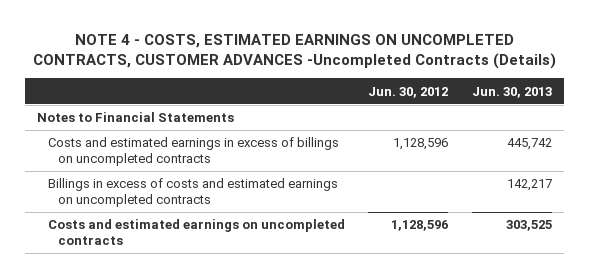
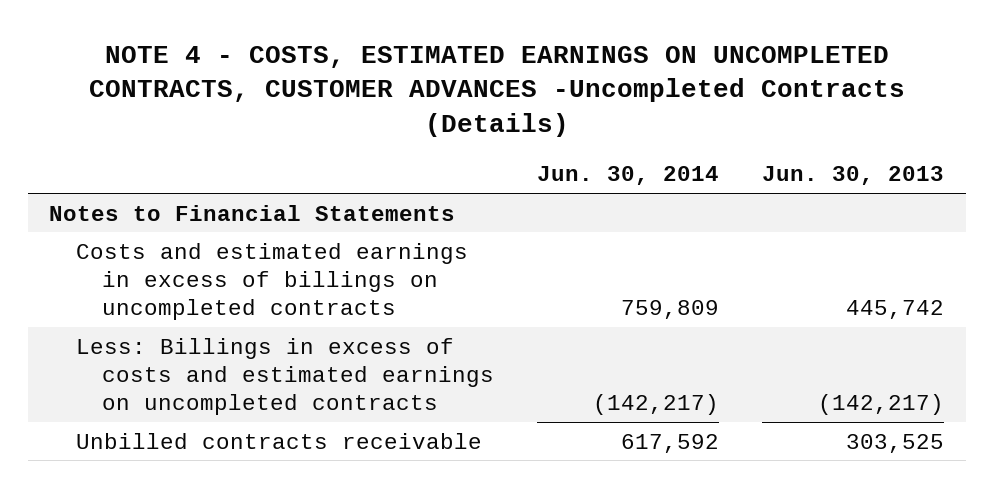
[368,86,449,98] Jun. 30, 2012 -> none
none -> [537,166,720,186] Jun. 30, 2014
[47,178,338,208] Billings in excess of costs and estimated earnings on uncompleted contracts -> [75,337,495,416] Less: Billings in excess of costs and estimated earnings on uncompleted contracts
[507,179,553,192] 142,217 -> [818,394,945,416] (142,217)
[47,219,345,246] Costs and estimated earnings on uncompleted contracts -> [75,432,482,449] Unbilled contracts receivable

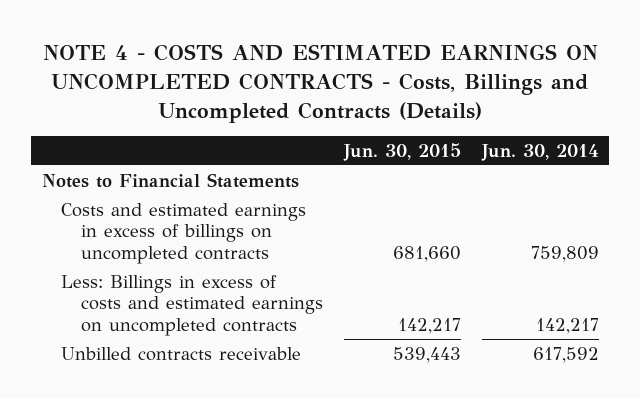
[88,45,905,138] NOTE 4 - COSTS, ESTIMATED EARNINGS ON UNCOMPLETED CONTRACTS, CUSTOMER ADVANCES -Uncompleted Contracts (Details) -> [43,43,599,123] NOTE 4 - COSTS AND ESTIMATED EARNINGS ON UNCOMPLETED CONTRACTS - Costs, Billings and Uncompleted Contracts (Details)
[762,166,945,186] Jun. 30, 2013 -> none
none -> [342,143,461,162] Jun. 30, 2015
[593,394,720,416] (142,217) -> [535,317,599,334] 142,217

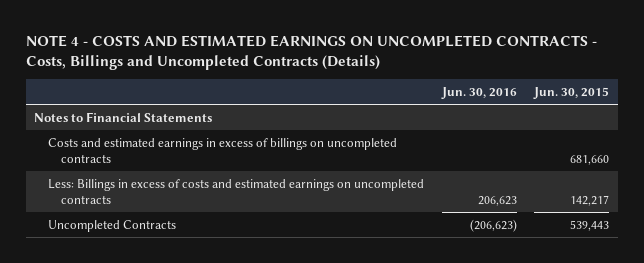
[480,144,599,162] Jun. 30, 2014 -> none
none -> [440,86,517,99] Jun. 30, 2016
[61,346,302,361] Unbilled contracts receivable -> [47,219,176,232] Uncompleted Contracts

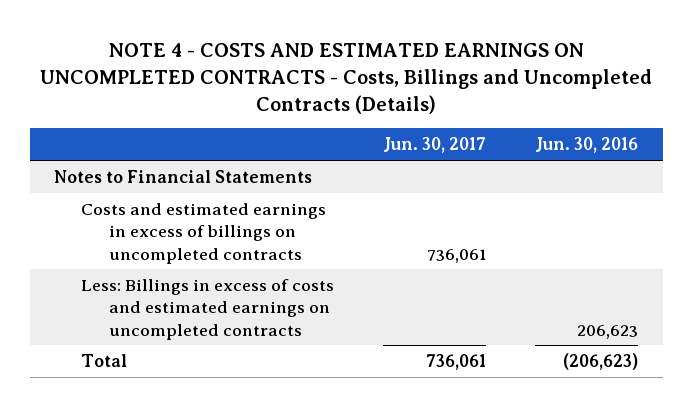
[533,86,610,99] Jun. 30, 2015 -> none
none -> [383,137,487,154] Jun. 30, 2017
[47,219,176,232] Uncompleted Contracts -> [81,353,128,367] Total

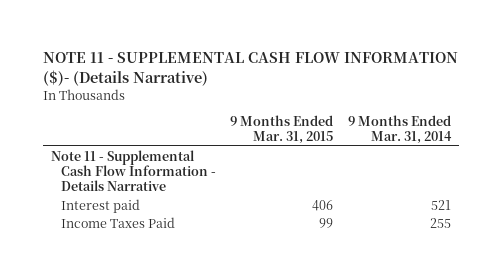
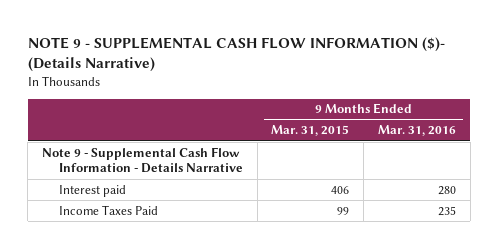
[43,51,459,86] NOTE 11 - SUPPLEMENTAL CASH FLOW INFORMATION ($)- (Details Narrative) -> [27,36,445,73] NOTE 9 - SUPPLEMENTAL CASH FLOW INFORMATION ($)- (Details Narrative)
[348,115,453,145] 9 Months Ended Mar. 31, 2014 -> none
none -> [377,125,456,137] Mar. 31, 2016
[50,149,216,192] Note 11 - Supplemental Cash Flow Information - Details Narrative -> [42,146,243,174] Note 9 - Supplemental Cash Flow Information - Details Narrative

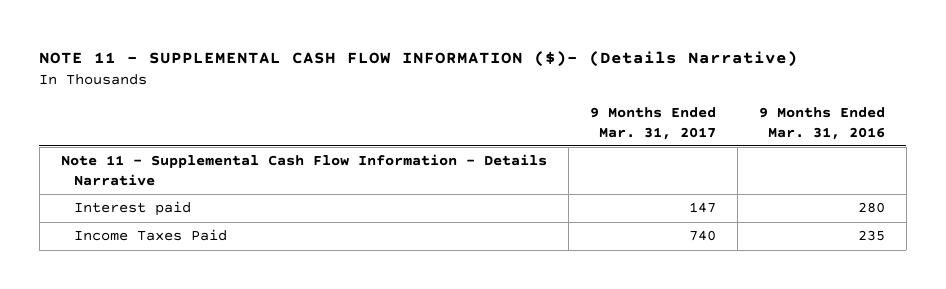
[27,36,445,73] NOTE 9 - SUPPLEMENTAL CASH FLOW INFORMATION ($)- (Details Narrative) -> [39,50,799,67] NOTE 11 - SUPPLEMENTAL CASH FLOW INFORMATION ($)- (Details Narrative)
[271,125,350,137] Mar. 31, 2015 -> none
none -> [589,107,716,140] 9 Months Ended Mar. 31, 2017
[42,146,243,174] Note 9 - Supplemental Cash Flow Information - Details Narrative -> [60,154,547,186] Note 11 - Supplemental Cash Flow Information - Details Narrative

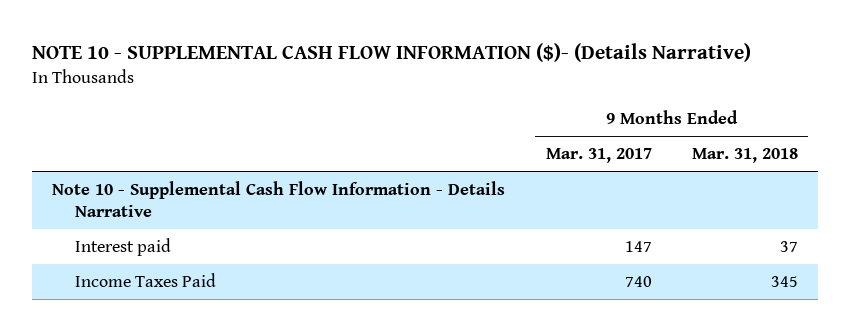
[39,50,799,67] NOTE 11 - SUPPLEMENTAL CASH FLOW INFORMATION ($)- (Details Narrative) -> [31,43,751,63] NOTE 10 - SUPPLEMENTAL CASH FLOW INFORMATION ($)- (Details Narrative)
[758,107,885,140] 9 Months Ended Mar. 31, 2016 -> none
none -> [691,147,798,163] Mar. 31, 2018
[60,154,547,186] Note 11 - Supplemental Cash Flow Information - Details Narrative -> [52,180,506,217] Note 10 - Supplemental Cash Flow Information - Details Narrative

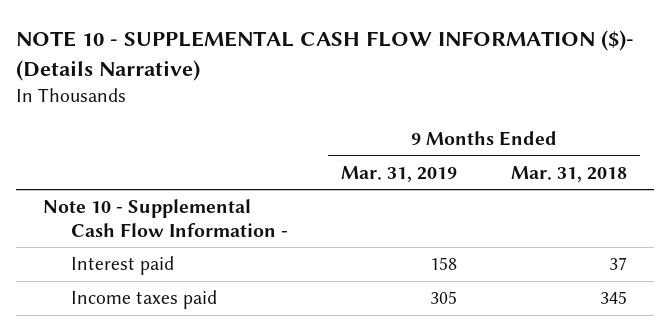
[545,147,652,163] Mar. 31, 2017 -> none
none -> [341,165,458,182] Mar. 31, 2019
[52,180,506,217] Note 10 - Supplemental Cash Flow Information - Details Narrative -> [43,199,288,237] Note 10 - Supplemental Cash Flow Information -
[74,272,216,287] Income Taxes Paid -> [70,290,217,310] Income taxes paid

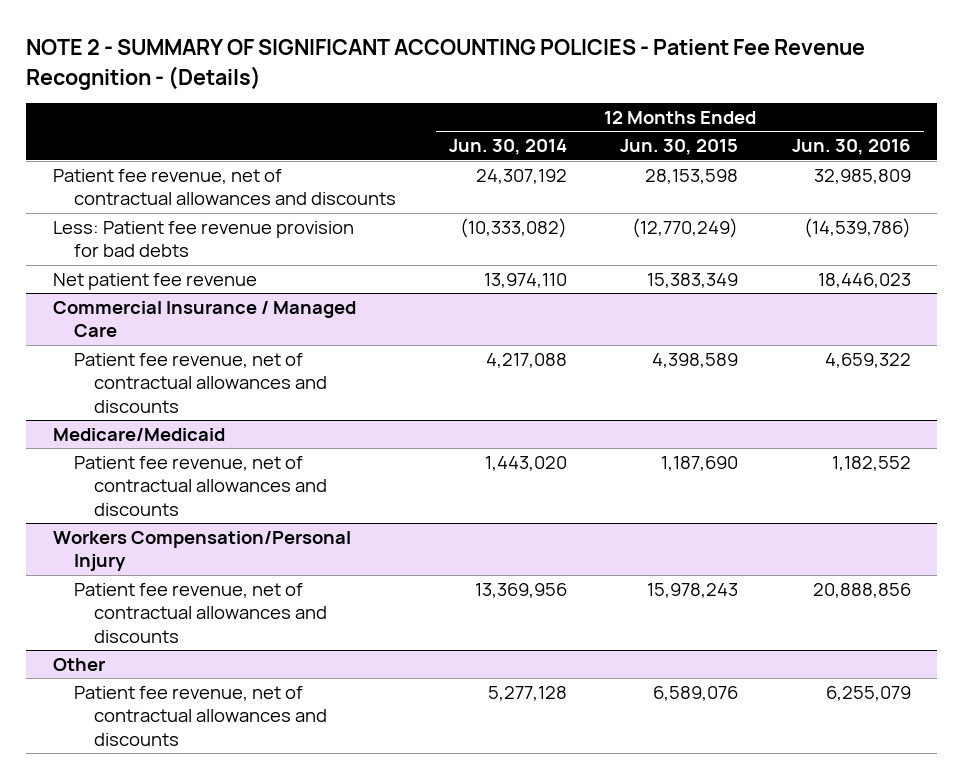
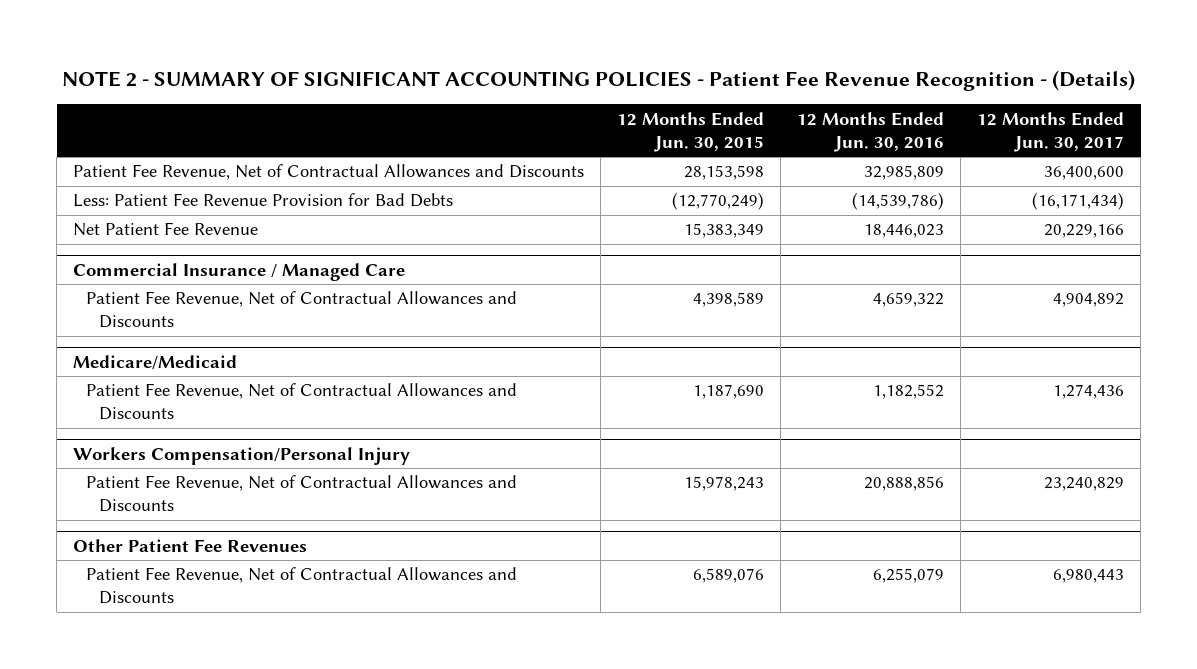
[448,139,567,156] Jun. 30, 2014 -> none
none -> [977,111,1125,152] 12 Months Ended Jun. 30, 2017
[53,168,396,206] Patient fee revenue, net of contractual allowances and discounts -> [73,164,585,181] Patient Fee Revenue, Net of Contractual Allowances and Discounts
[53,220,355,258] Less: Patient fee revenue provision for bad debts -> [73,193,454,208] Less: Patient Fee Revenue Provision for Bad Debts
[53,272,258,290] Net patient fee revenue -> [73,222,259,237] Net Patient Fee Revenue
[73,352,328,414] Patient fee revenue, net of contractual allowances and discounts -> [86,291,518,329] Patient Fee Revenue, Net of Contractual Allowances and Discounts
[73,455,328,517] Patient fee revenue, net of contractual allowances and discounts -> [86,383,518,421] Patient Fee Revenue, Net of Contractual Allowances and Discounts
[73,582,328,644] Patient fee revenue, net of contractual allowances and discounts -> [86,475,518,513] Patient Fee Revenue, Net of Contractual Allowances and Discounts
[53,657,106,671] Other -> [73,538,308,552] Other Patient Fee Revenues
[73,685,328,747] Patient fee revenue, net of contractual allowances and discounts -> [86,567,518,605] Patient Fee Revenue, Net of Contractual Allowances and Discounts

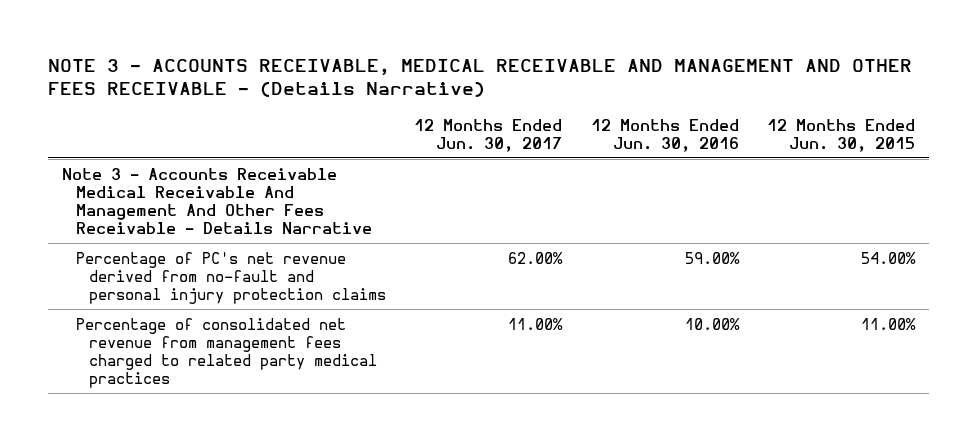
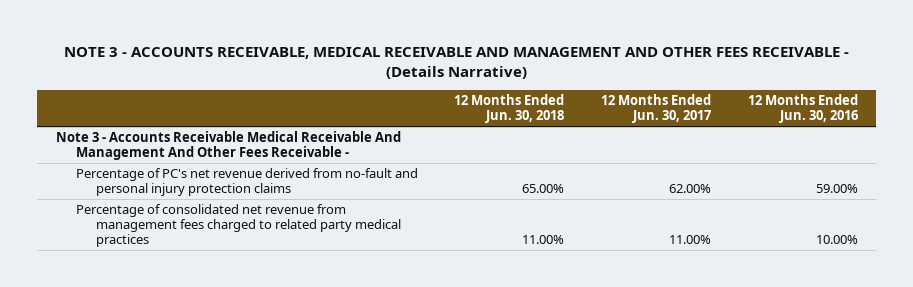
[766,118,915,152] 12 Months Ended Jun. 30, 2015 -> none
none -> [454,94,565,124] 12 Months Ended Jun. 30, 2018
[62,167,372,235] Note 3 - Accounts Receivable Medical Receivable And Management And Other Fees Receivable - Details Narrative -> [55,131,401,161] Note 3 - Accounts Receivable Medical Receivable And Management And Other Fees Receivable -

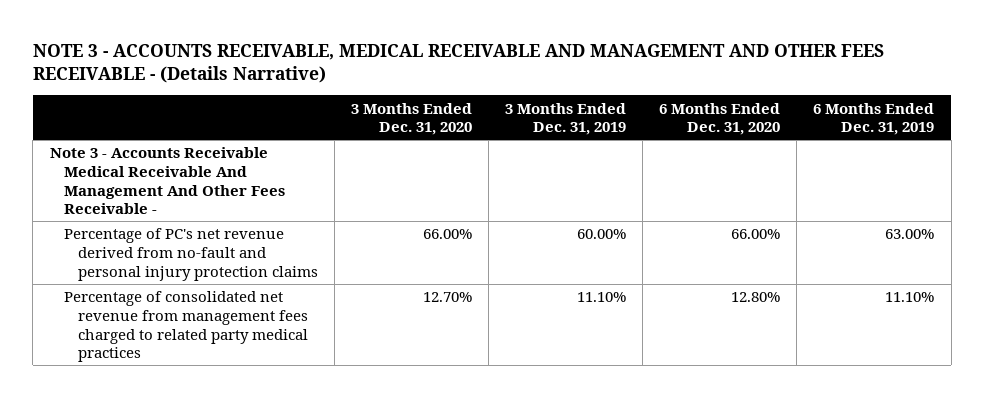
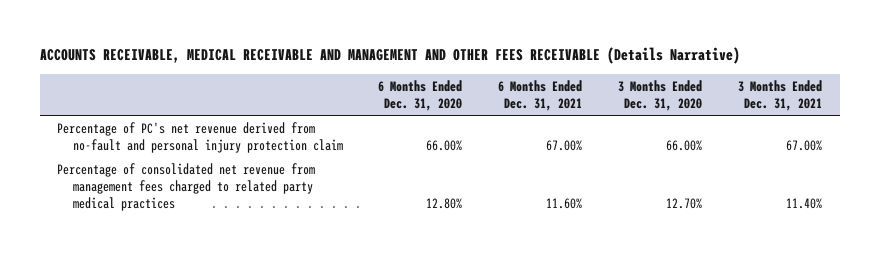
[32,43,884,84] NOTE 3 - ACCOUNTS RECEIVABLE, MEDICAL RECEIVABLE AND MANAGEMENT AND OTHER FEES RECEIVABLE - (Details Narrative) -> [39,47,740,65] ACCOUNTS RECEIVABLE, MEDICAL RECEIVABLE AND MANAGEMENT AND OTHER FEES RECEIVABLE (Details Narrative)
[505,102,627,136] 3 Months Ended Dec. 31, 2019 -> none
[813,102,935,136] 6 Months Ended Dec. 31, 2019 -> none
none -> [498,79,583,111] 6 Months Ended Dec. 31, 2021
none -> [737,79,822,111] 3 Months Ended Dec. 31, 2021
[49,147,285,215] Note 3 - Accounts Receivable Medical Receivable And Management And Other Fees Receivable - -> none
[63,228,318,281] Percentage of PC's net revenue derived from no-fault and personal injury protection claims -> [57,121,343,154] Percentage of PC's net revenue derived from no-fault and personal injury protection claim

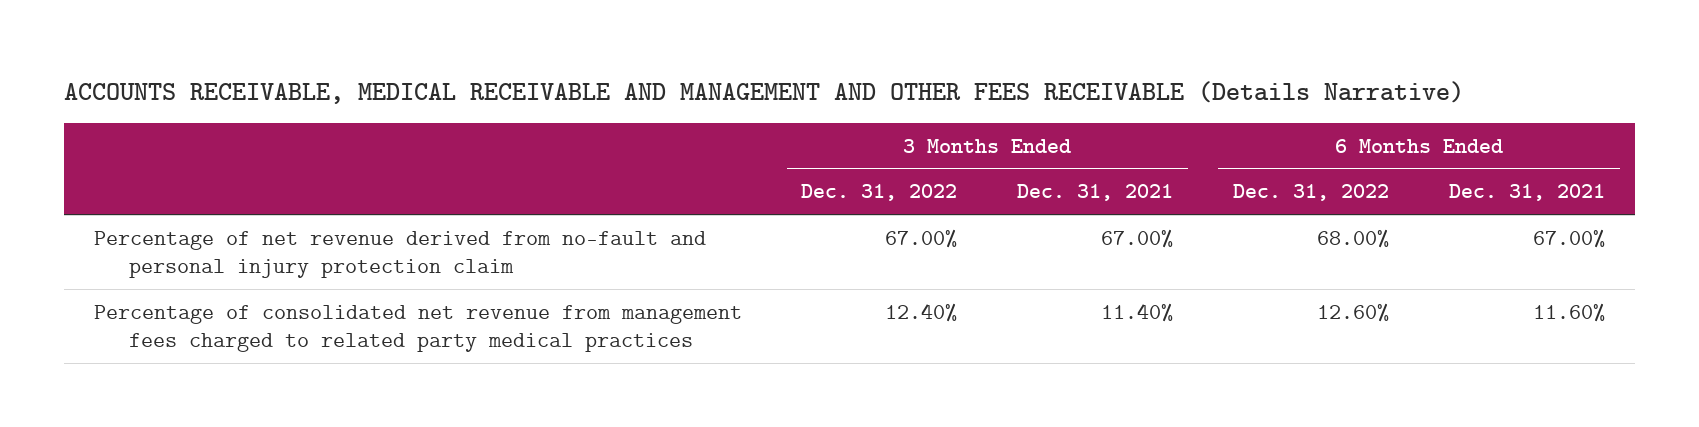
[378,79,463,111] 6 Months Ended Dec. 31, 2020 -> none
[618,79,703,111] 3 Months Ended Dec. 31, 2020 -> none
none -> [801,184,958,202] Dec. 31, 2022
none -> [1233,184,1390,202] Dec. 31, 2022
[57,121,343,154] Percentage of PC's net revenue derived from no-fault and personal injury protection claim -> [93,230,706,279] Percentage of net revenue derived from no-fault and personal injury protection claim

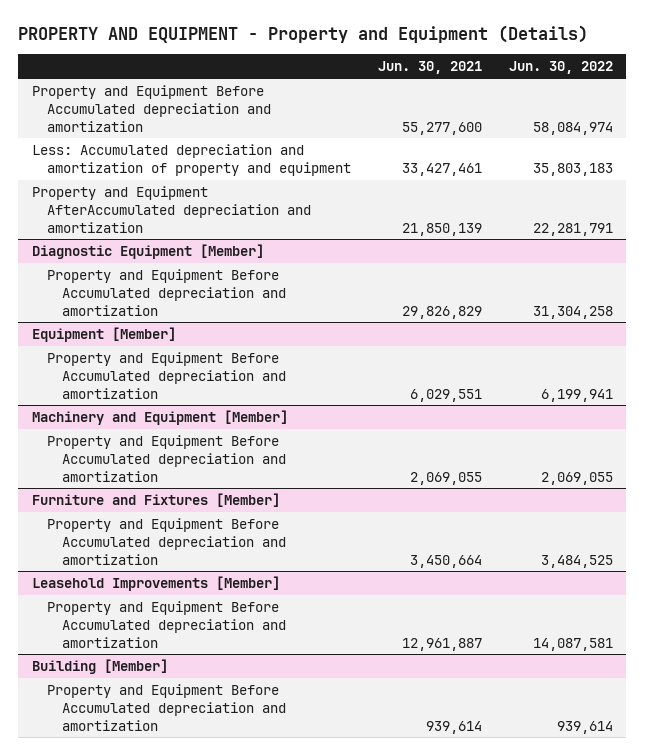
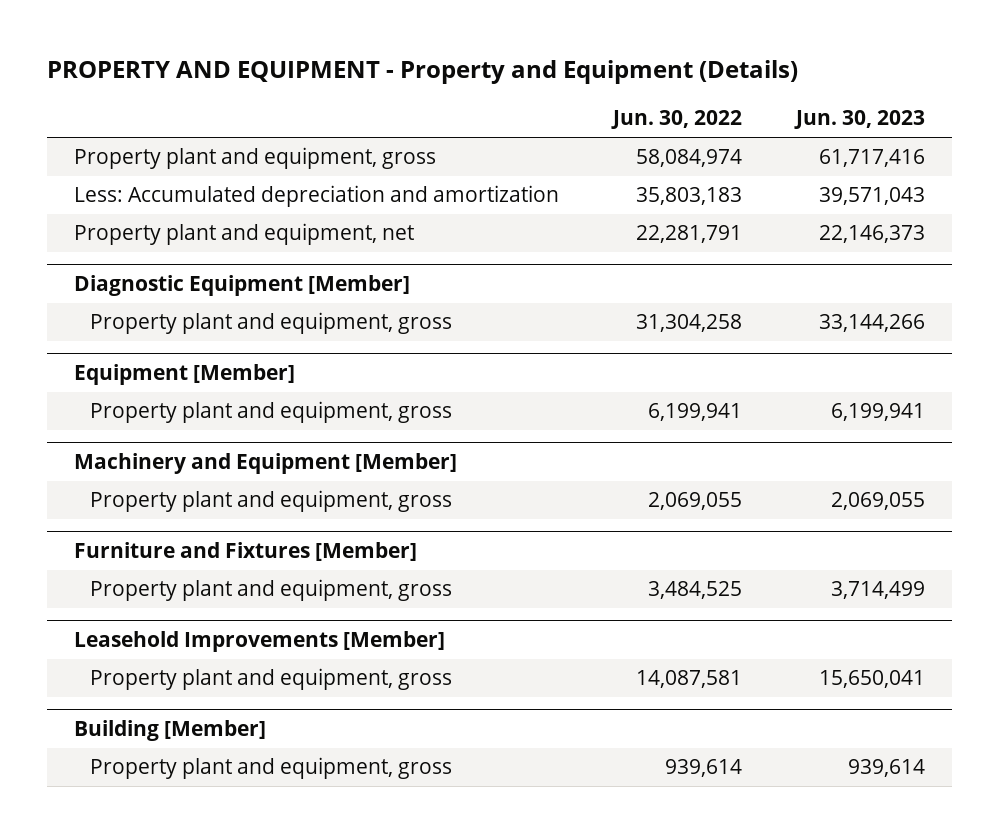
[377,61,482,75] Jun. 30, 2021 -> none
none -> [793,110,925,130] Jun. 30, 2023
[31,85,271,132] Property and Equipment Before Accumulated depreciation and amortization -> [73,147,436,170] Property plant and equipment, gross
[31,144,351,176] Less: Accumulated depreciation and amortization of property and equipment -> [73,185,559,208] Less: Accumulated depreciation and amortization
[31,186,311,233] Property and Equipment AfterAccumulated depreciation and amortization -> [73,223,414,246] Property plant and equipment, net
[46,269,287,316] Property and Equipment Before Accumulated depreciation and amortization -> [89,312,452,335] Property plant and equipment, gross
[46,352,287,399] Property and Equipment Before Accumulated depreciation and amortization -> [89,401,452,424] Property plant and equipment, gross
[46,435,287,482] Property and Equipment Before Accumulated depreciation and amortization -> [89,490,452,513] Property plant and equipment, gross
[46,518,287,565] Property and Equipment Before Accumulated depreciation and amortization -> [89,579,452,602] Property plant and equipment, gross
[46,601,287,648] Property and Equipment Before Accumulated depreciation and amortization -> [89,668,452,691] Property plant and equipment, gross
[46,684,287,731] Property and Equipment Before Accumulated depreciation and amortization -> [89,757,452,780] Property plant and equipment, gross

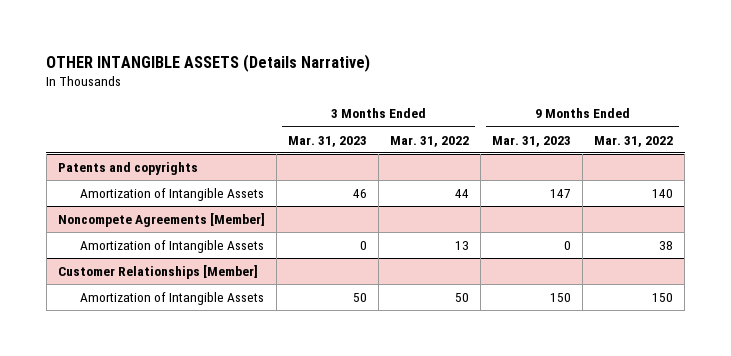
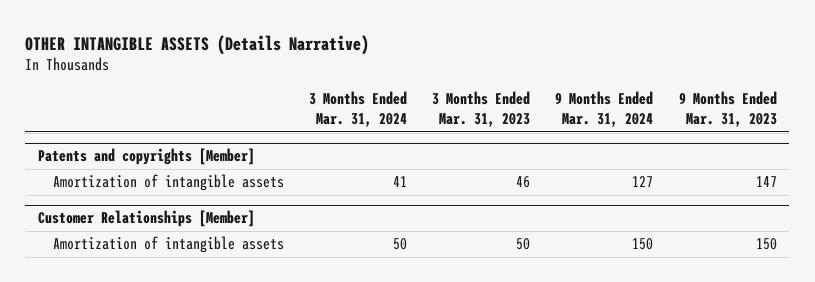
[390,135,470,147] Mar. 31, 2022 -> none
[594,135,674,147] Mar. 31, 2022 -> none
none -> [309,91,408,128] 3 Months Ended Mar. 31, 2024
none -> [555,91,654,128] 9 Months Ended Mar. 31, 2024
[58,213,266,228] Noncompete Agreements [Member] -> none
[79,240,264,254] Amortization of Intangible Assets -> none
[58,162,199,176] Patents and copyrights -> [38,148,256,166] Patents and copyrights [Member]
[79,188,264,202] Amortization of Intangible Assets -> [52,174,284,192] Amortization of intangible assets
[79,292,264,306] Amortization of Intangible Assets -> [52,236,284,254] Amortization of intangible assets

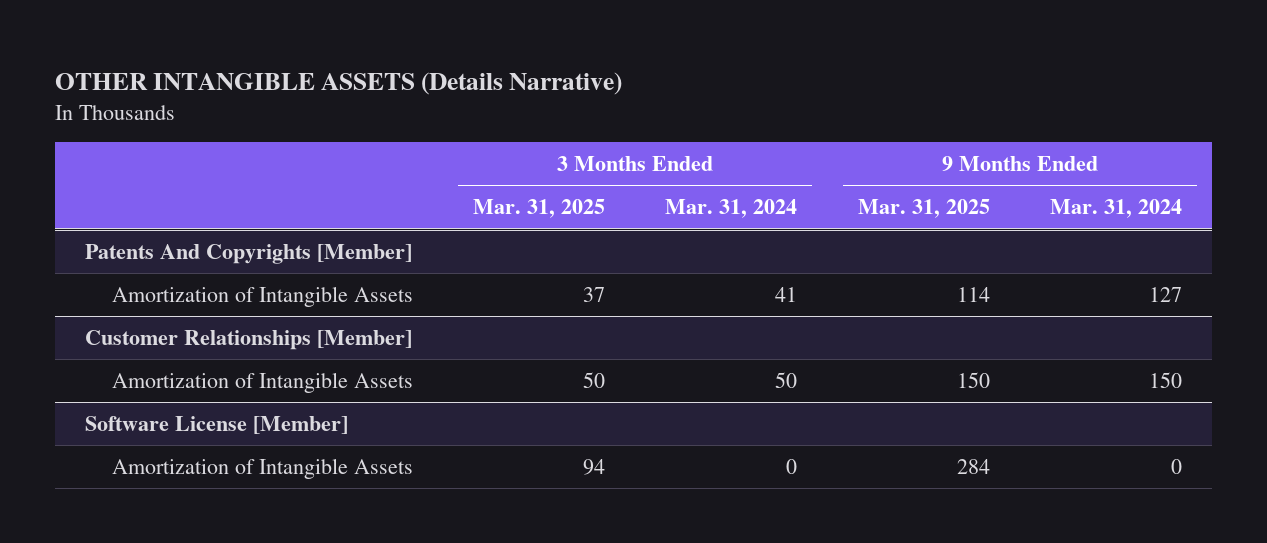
[432,91,531,128] 3 Months Ended Mar. 31, 2023 -> none
[678,91,777,128] 9 Months Ended Mar. 31, 2023 -> none
none -> [472,199,605,219] Mar. 31, 2025
none -> [857,199,990,219] Mar. 31, 2025
[38,148,256,166] Patents and copyrights [Member] -> [85,243,413,264] Patents And Copyrights [Member]
[52,174,284,192] Amortization of intangible assets -> [111,285,413,307] Amortization of Intangible Assets
[52,236,284,254] Amortization of intangible assets -> [111,371,413,393] Amortization of Intangible Assets
none -> [85,415,349,434] Software License [Member]
none -> [111,457,413,479] Amortization of Intangible Assets

